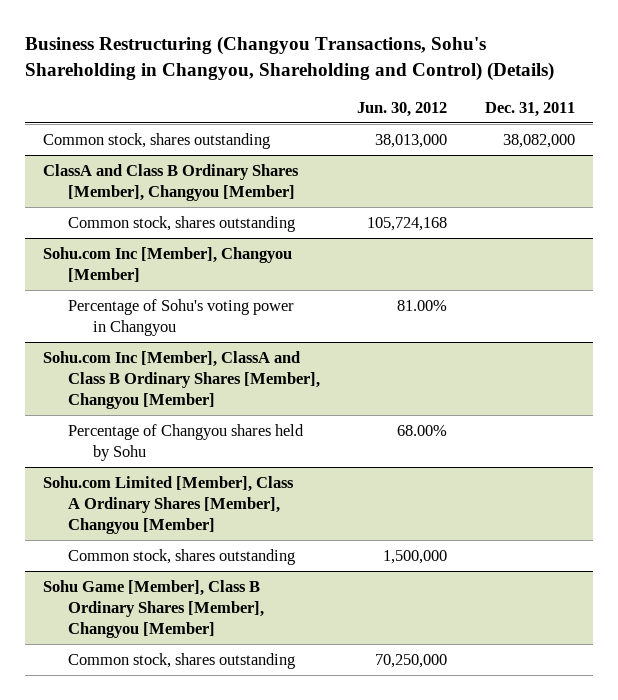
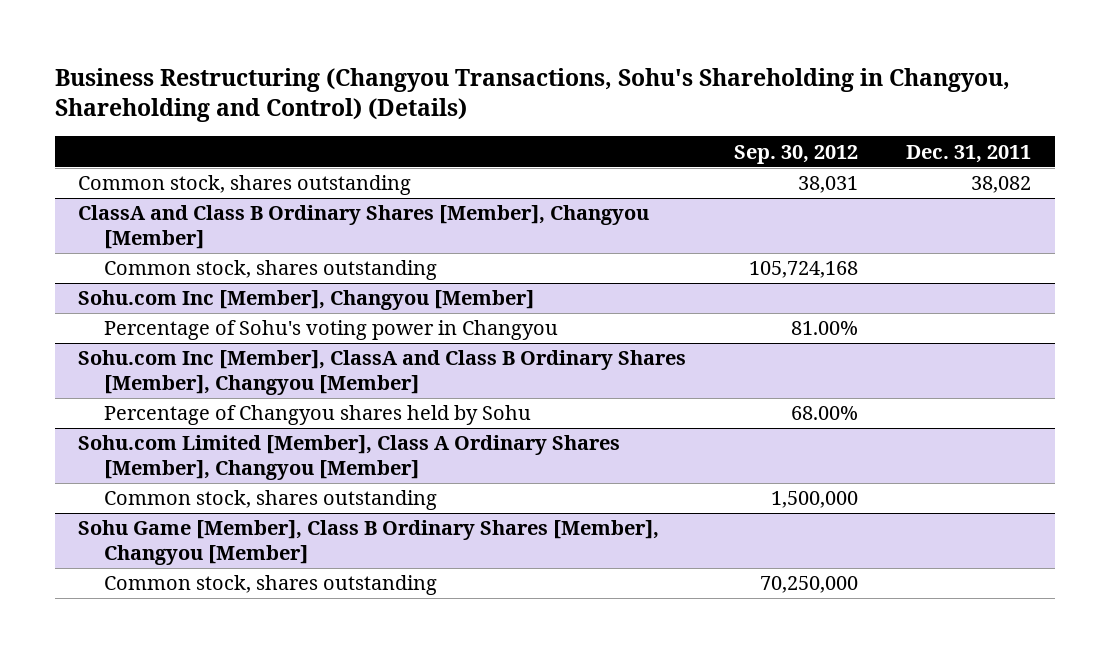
[357,101,448,117] Jun. 30, 2012 -> none
none -> [734,144,859,164] Sep. 30, 2012
[502,133,575,148] 38,082,000 -> [970,176,1031,194] 38,082

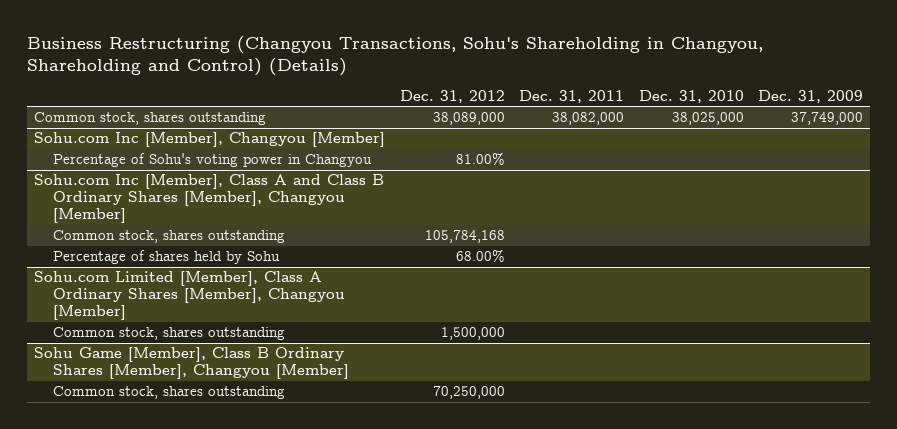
[734,144,859,164] Sep. 30, 2012 -> none
none -> [399,89,505,103] Dec. 31, 2012
none -> [638,89,744,103] Dec. 31, 2010
none -> [758,89,864,103] Dec. 31, 2009
[78,205,650,249] ClassA and Class B Ordinary Shares [Member], Changyou [Member] -> none
[103,260,437,281] Common stock, shares outstanding -> none
[970,176,1031,194] 38,082 -> [552,112,625,126] 38,082,000
[78,350,687,395] Sohu.com Inc [Member], ClassA and Class B Ordinary Shares [Member], Changyou [Member] -> [34,174,385,224] Sohu.com Inc [Member], Class A and Class B Ordinary Shares [Member], Changyou [Member]
none -> [53,230,286,244] Common stock, shares outstanding
[103,405,531,426] Percentage of Changyou shares held by Sohu -> [53,250,281,265] Percentage of shares held by Sohu

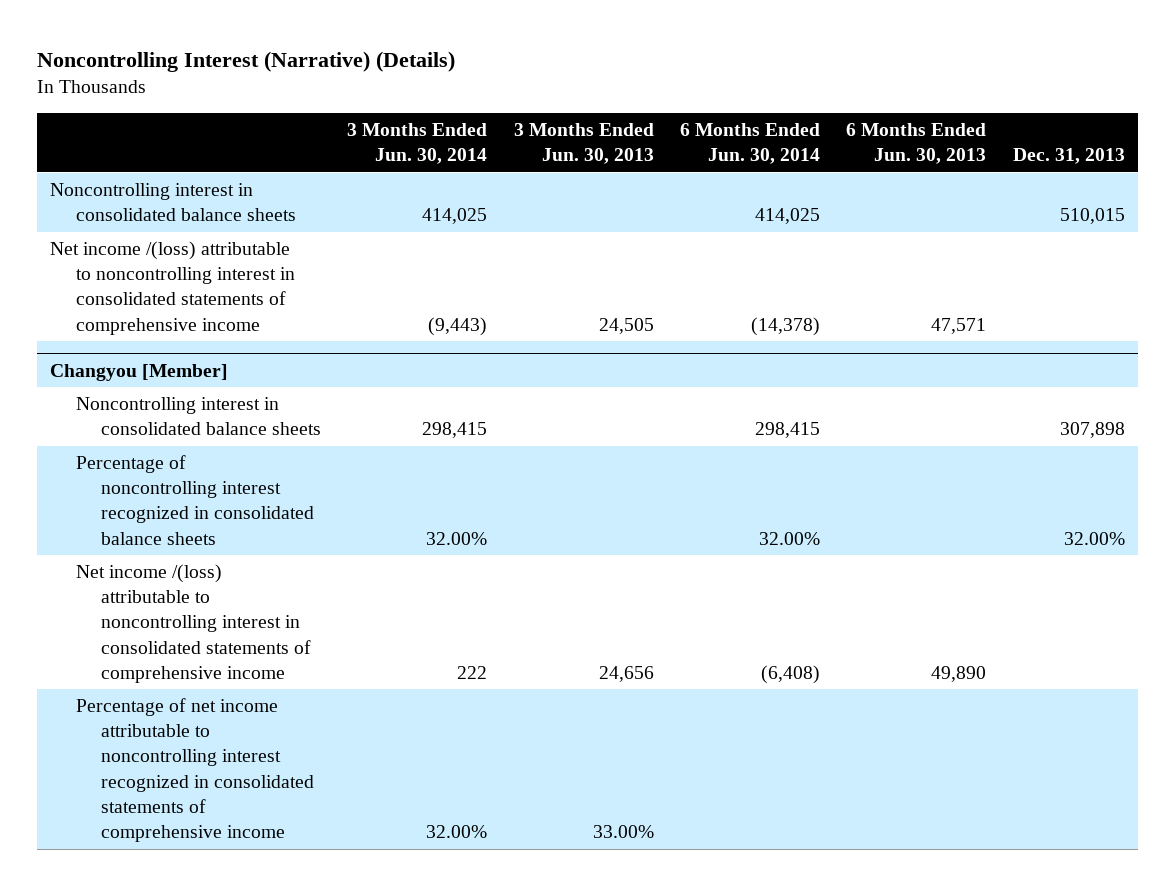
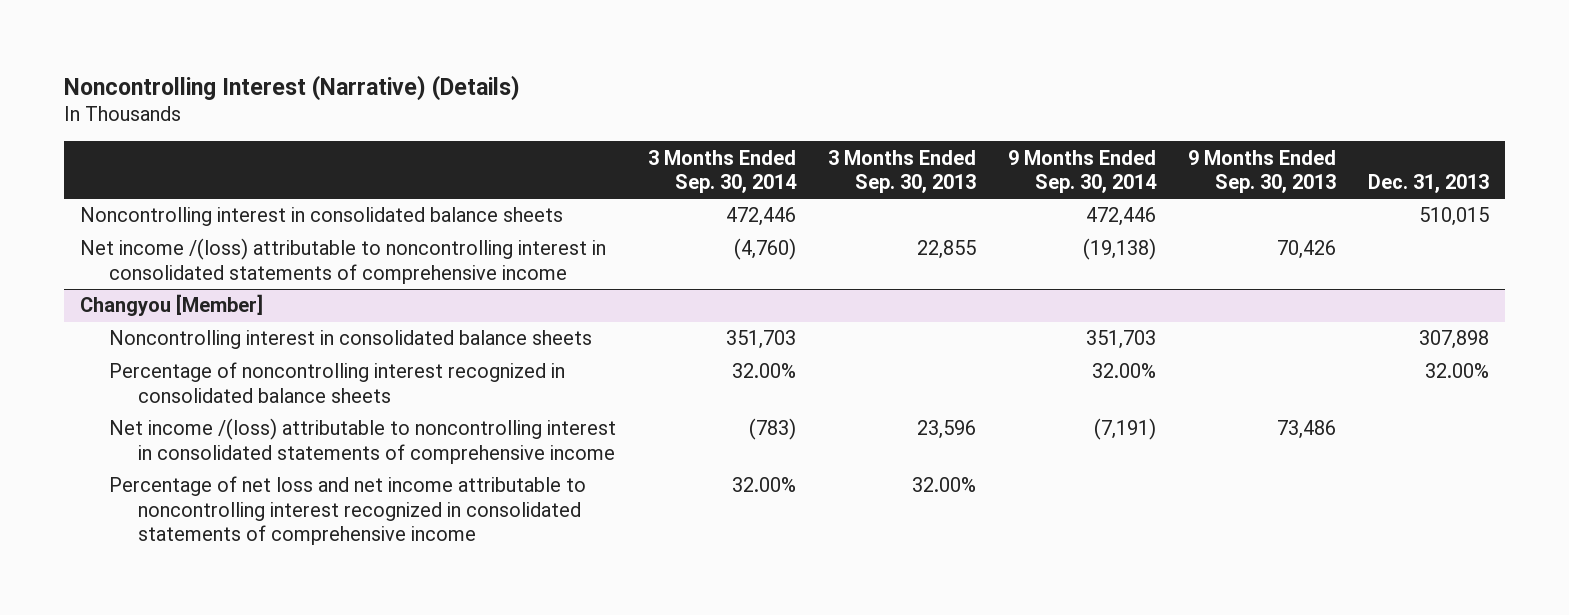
[347,122,488,165] 3 Months Ended Jun. 30, 2014 -> none
[513,122,654,165] 3 Months Ended Jun. 30, 2013 -> none
[680,122,821,165] 6 Months Ended Jun. 30, 2014 -> none
[846,122,987,165] 6 Months Ended Jun. 30, 2013 -> none
none -> [648,149,798,194] 3 Months Ended Sep. 30, 2014
none -> [828,149,977,194] 3 Months Ended Sep. 30, 2013
none -> [1008,149,1158,194] 9 Months Ended Sep. 30, 2014
none -> [1188,149,1337,194] 9 Months Ended Sep. 30, 2013
[75,698,315,842] Percentage of net income attributable to noncontrolling interest recognized in consolidated statements of comprehensive income -> [109,476,587,546] Percentage of net loss and net income attributable to noncontrolling interest recognized in consolidated statements of comprehensive income

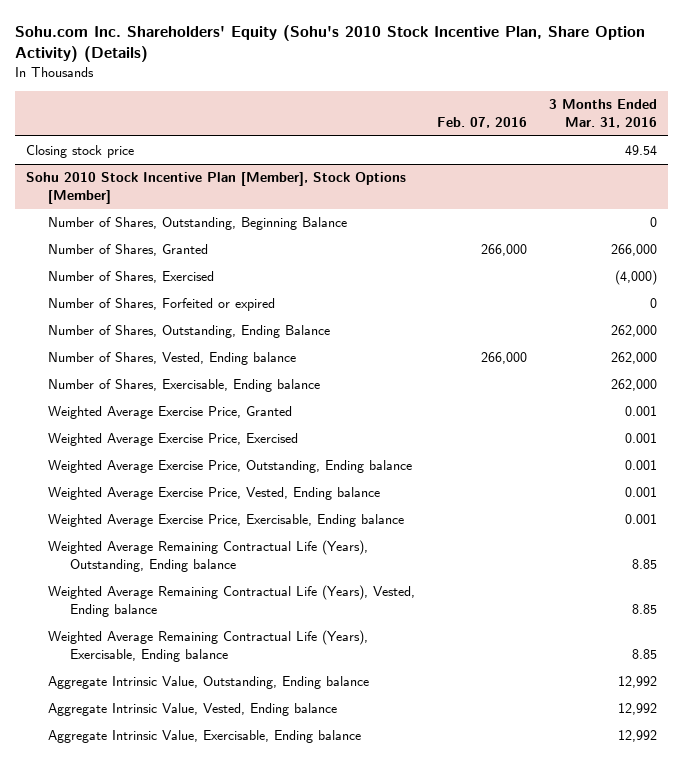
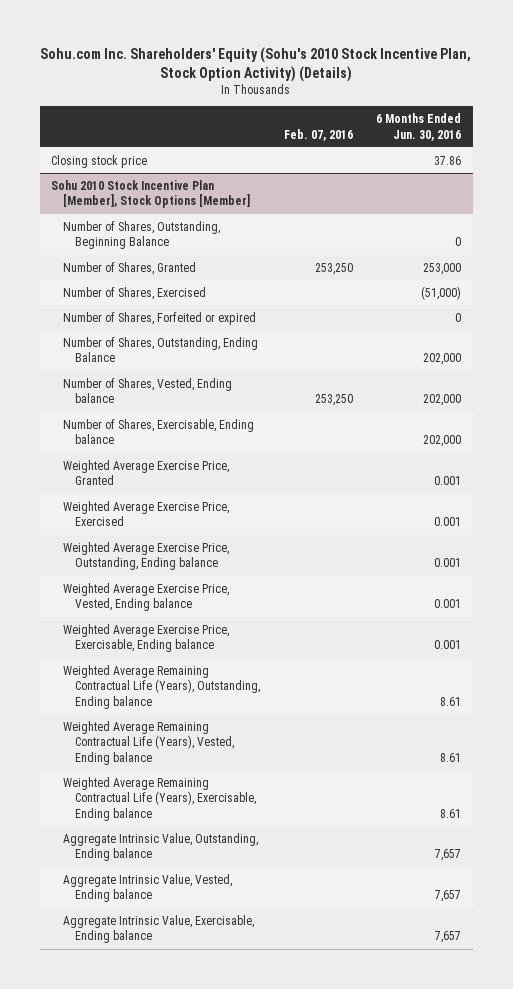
[15,24,646,63] Sohu.com Inc. Shareholders' Equity (Sohu's 2010 Stock Incentive Plan, Share Option Activity) (Details) -> [40,46,472,82] Sohu.com Inc. Shareholders' Equity (Sohu's 2010 Stock Incentive Plan, Stock Option Activity) (Details)
[548,99,657,129] 3 Months Ended Mar. 31, 2016 -> none
none -> [376,113,462,141] 6 Months Ended Jun. 30, 2016
[480,244,527,257] 266,000 -> [314,262,353,275] 253,250
[480,352,527,365] 266,000 -> [314,394,353,407] 253,250

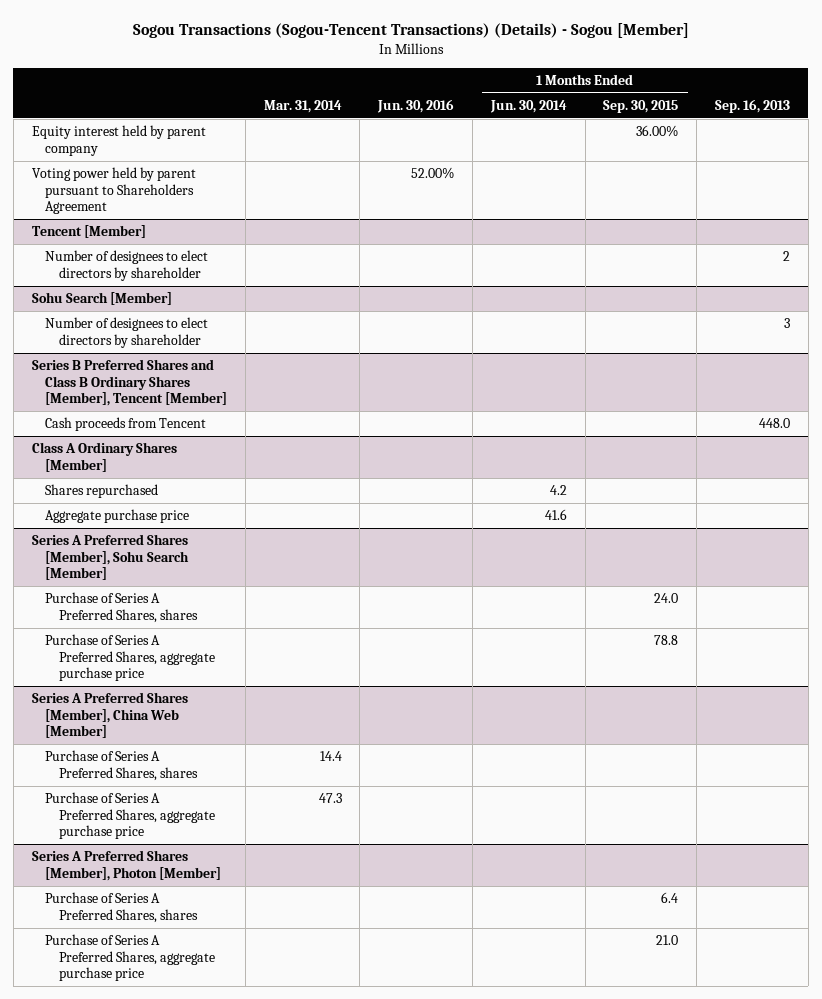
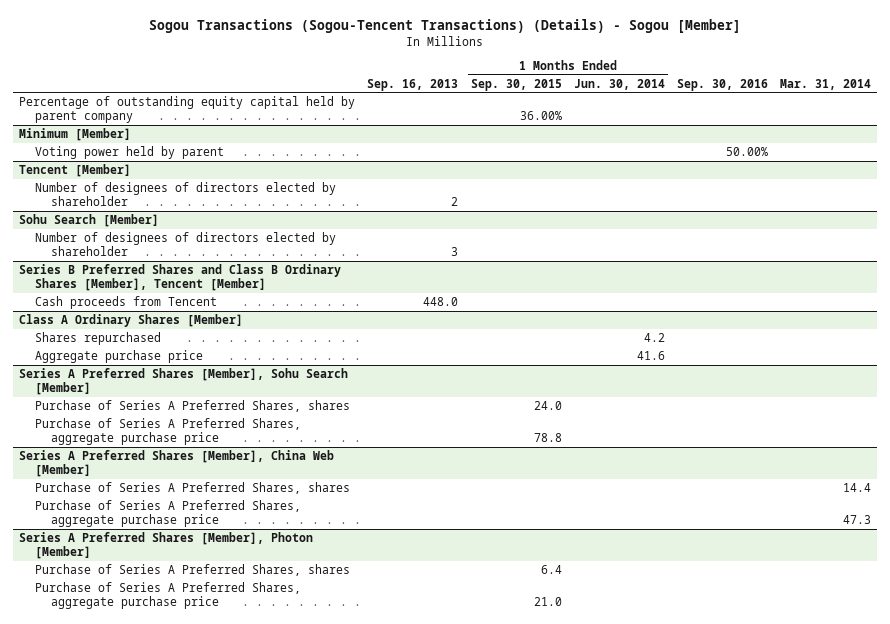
[377,98,455,113] Jun. 30, 2016 -> none
none -> [677,78,769,91] Sep. 30, 2016
[31,167,196,215] Voting power held by parent pursuant to Shareholders Agreement -> none
[31,125,206,156] Equity interest held by parent company -> [19,95,356,123] Percentage of outstanding equity capital held by parent company
none -> [19,127,132,141] Minimum [Member]
none -> [34,145,224,159] Voting power held by parent
[45,250,209,281] Number of designees to elect directors by shareholder -> [34,181,336,206] Number of designees of directors elected by shareholder
[45,317,209,348] Number of designees to elect directors by shareholder -> [34,231,336,256] Number of designees of directors elected by shareholder

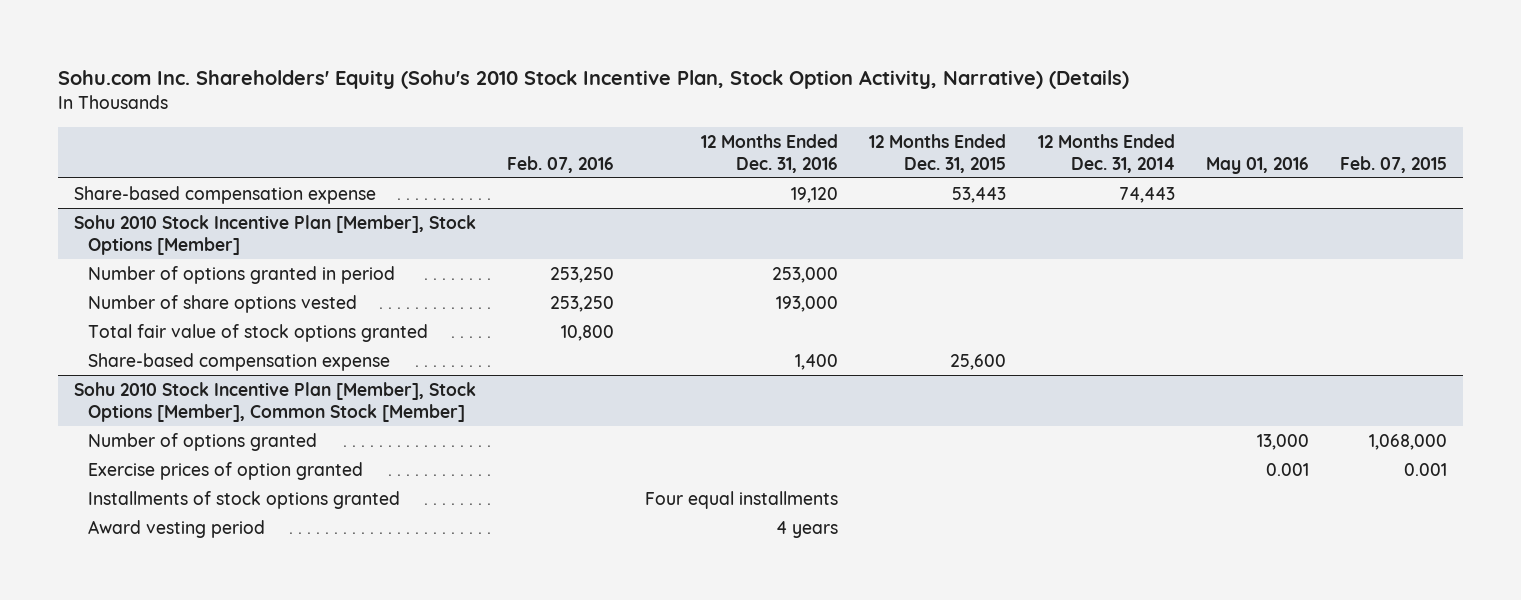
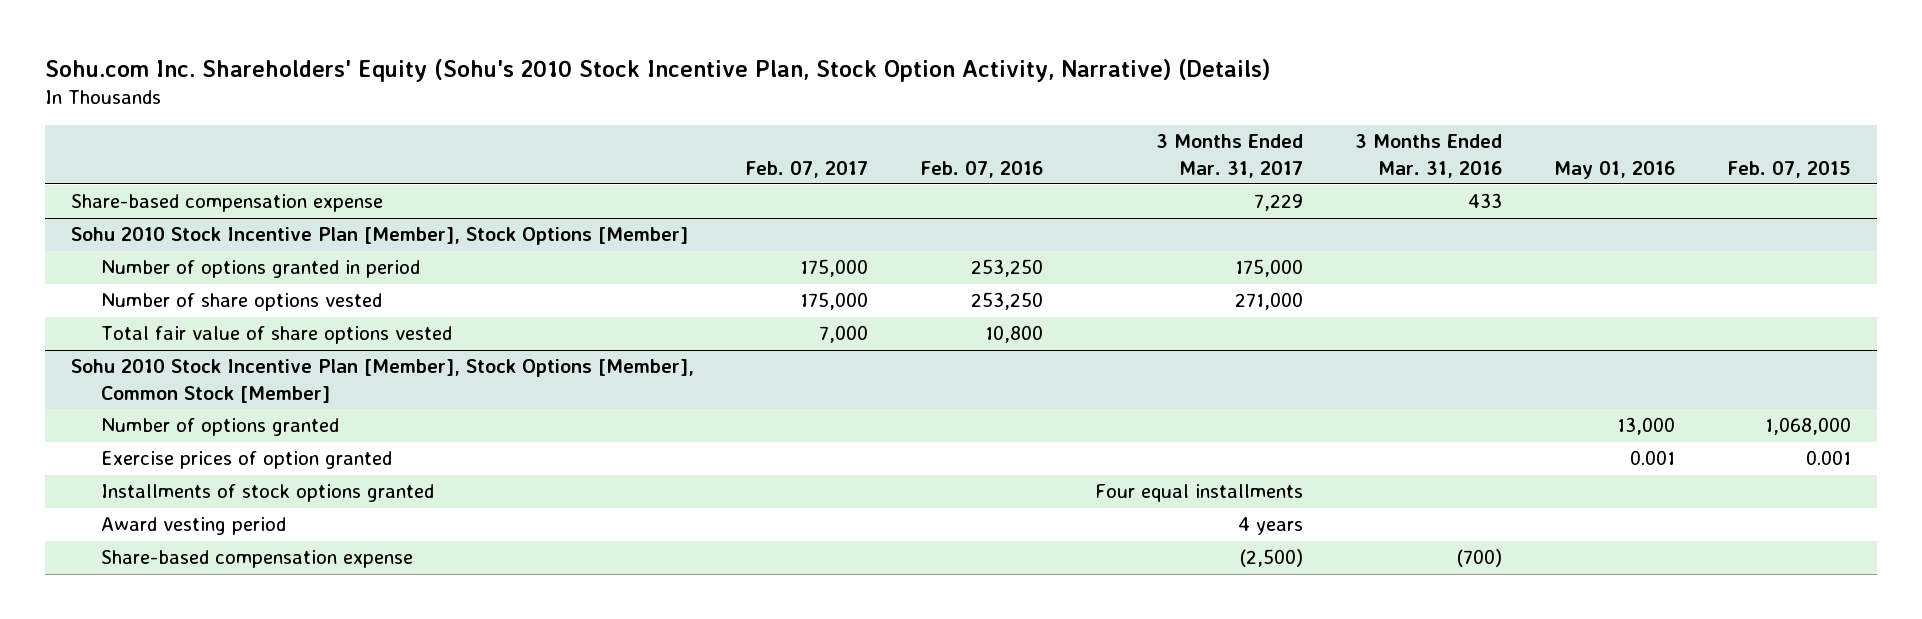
[701,133,839,173] 12 Months Ended Dec. 31, 2016 -> none
[869,133,1007,173] 12 Months Ended Dec. 31, 2015 -> none
[1037,133,1175,173] 12 Months Ended Dec. 31, 2014 -> none
none -> [745,160,869,178] Feb. 07, 2017
none -> [1156,134,1304,178] 3 Months Ended Mar. 31, 2017
none -> [1355,134,1503,178] 3 Months Ended Mar. 31, 2016
[87,352,390,371] Share-based compensation expense -> none
[87,323,428,342] Total fair value of stock options granted -> [101,326,453,345] Total fair value of share options vested
none -> [101,550,414,569] Share-based compensation expense

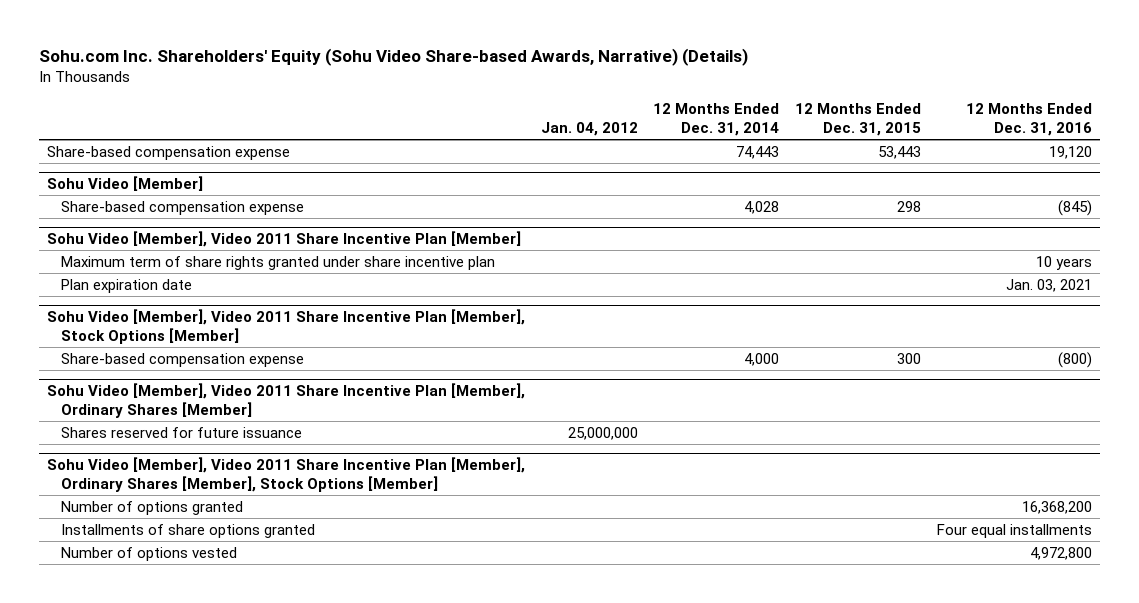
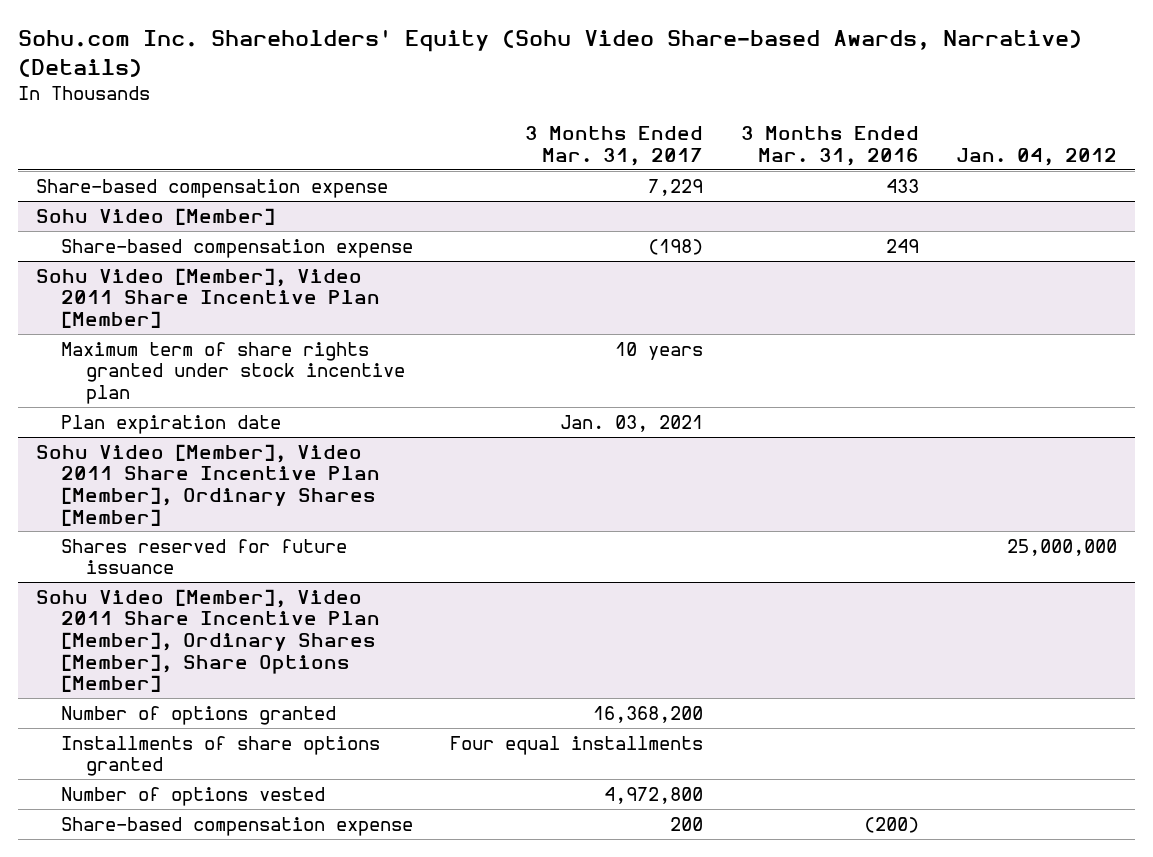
[653,102,780,136] 12 Months Ended Dec. 31, 2014 -> none
[794,102,921,136] 12 Months Ended Dec. 31, 2015 -> none
[965,102,1092,136] 12 Months Ended Dec. 31, 2016 -> none
none -> [525,126,704,166] 3 Months Ended Mar. 31, 2017
none -> [740,126,919,166] 3 Months Ended Mar. 31, 2016
[61,255,496,270] Maximum term of share rights granted under share incentive plan -> [61,341,406,404] Maximum term of share rights granted under stock incentive plan
[46,309,525,345] Sohu Video [Member], Video 2011 Share Incentive Plan [Member], Stock Options [Member] -> none
[61,352,305,367] Share-based compensation expense -> none
[46,457,525,493] Sohu Video [Member], Video 2011 Share Incentive Plan [Member], Ordinary Shares [Member], Stock Options [Member] -> [36,588,381,693] Sohu Video [Member], Video 2011 Share Incentive Plan [Member], Ordinary Shares [Member], Share Options [Member]
none -> [61,816,414,836] Share-based compensation expense

